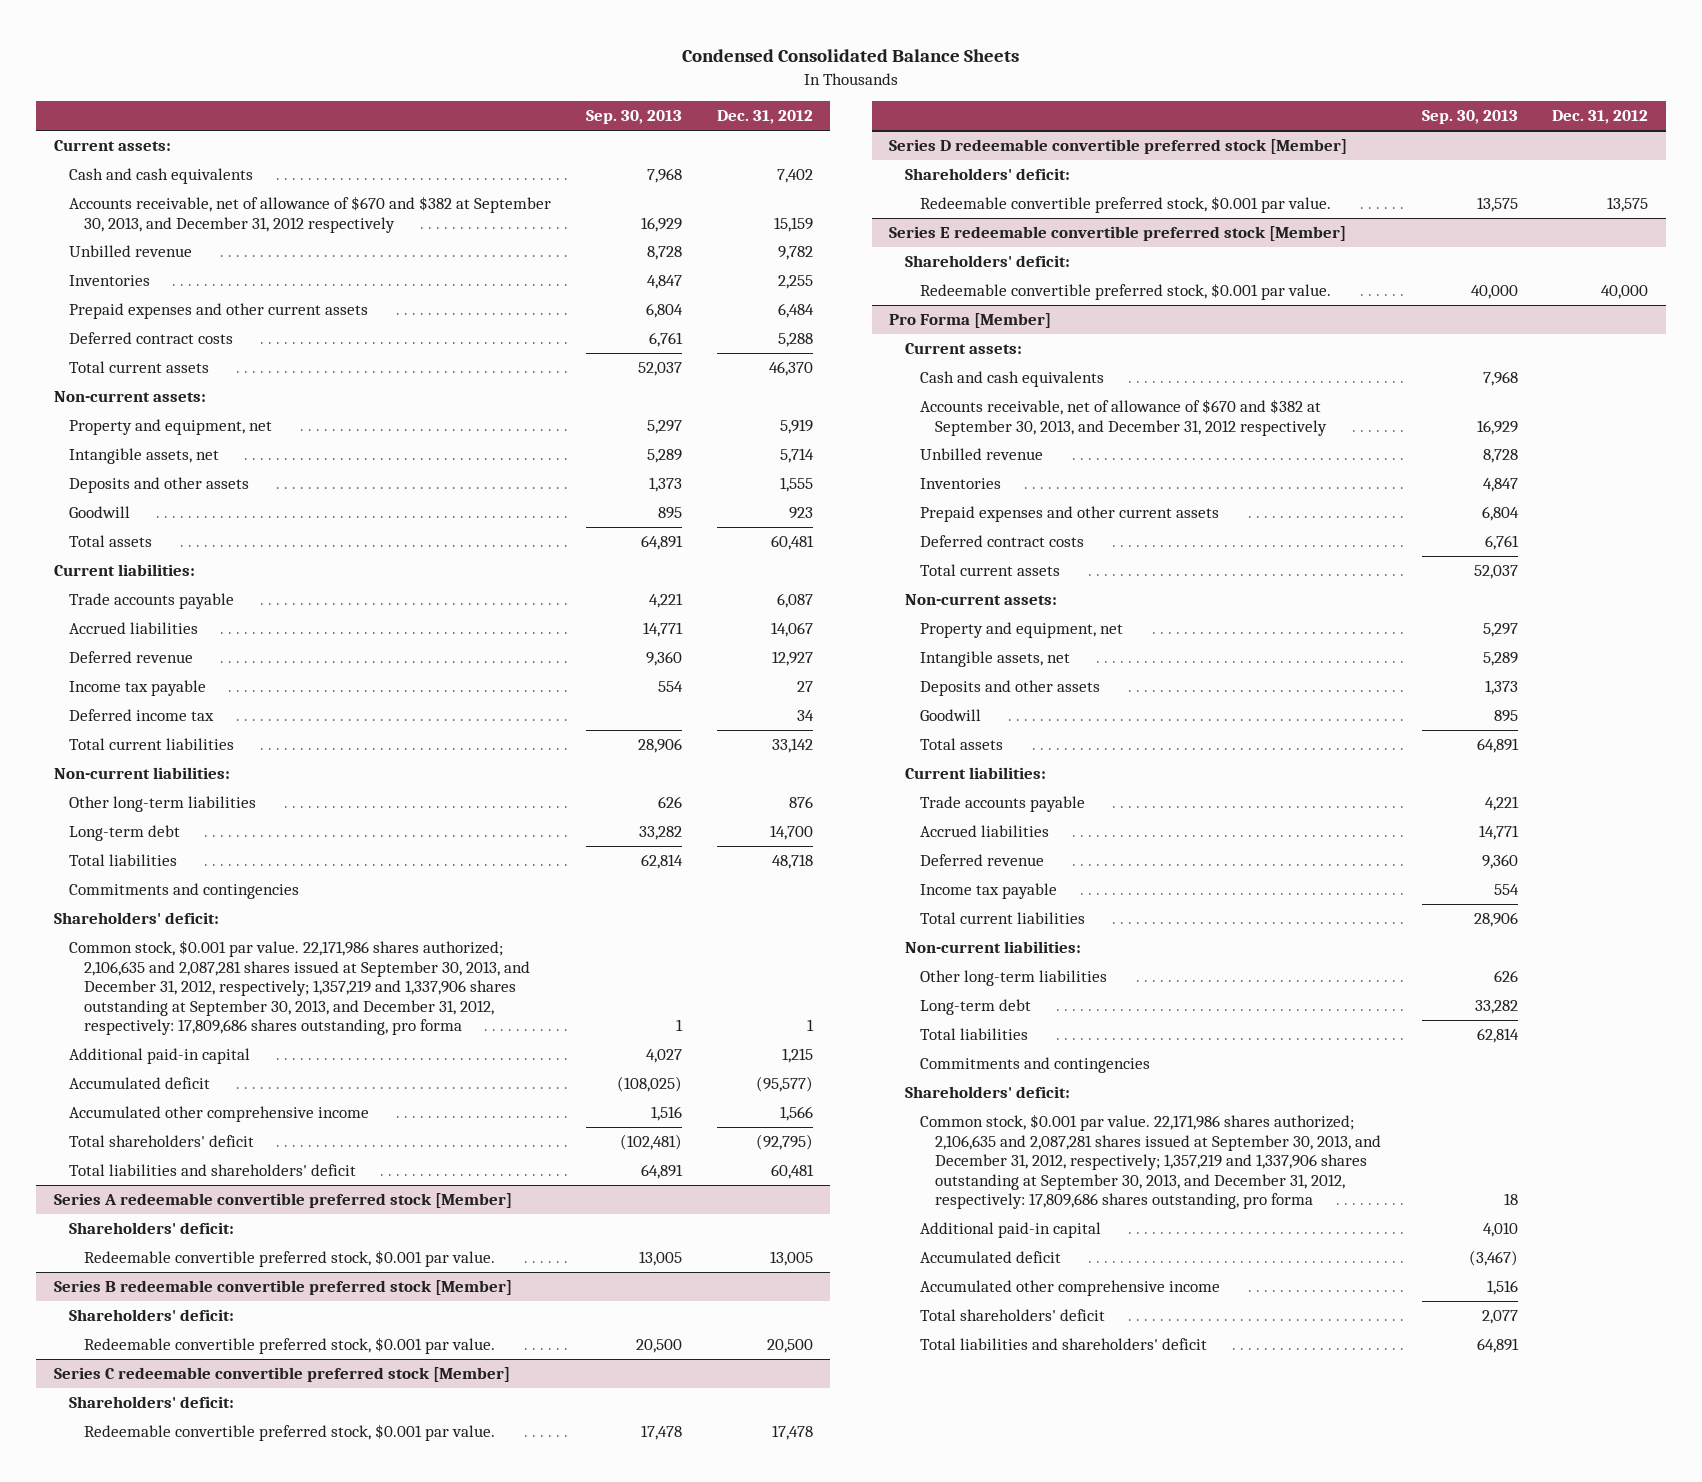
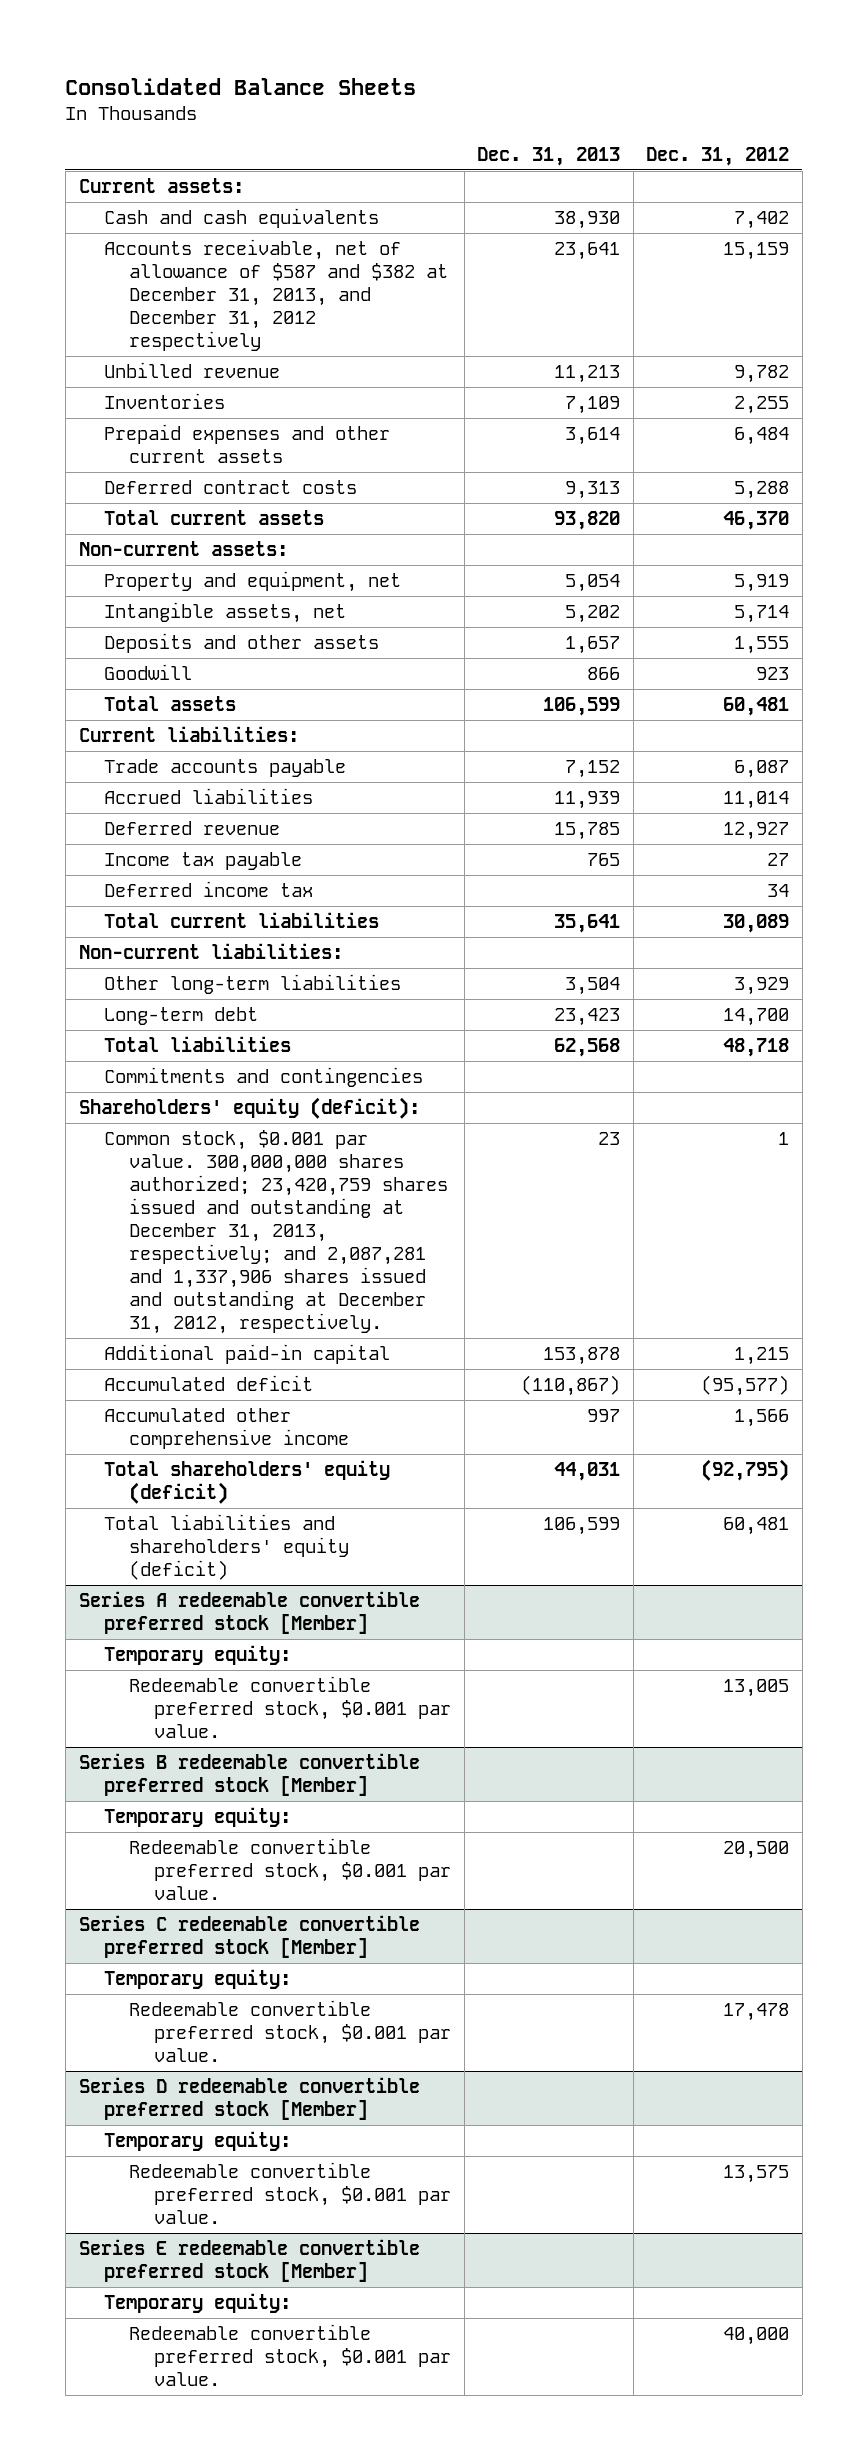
[681,49,1019,63] Condensed Consolidated Balance Sheets -> [65,77,417,95] Consolidated Balance Sheets
[585,110,682,125] Sep. 30, 2013 -> none
none -> [477,146,621,166] Dec. 31, 2013
[68,196,551,233] Accounts receivable, net of allowance of $670 and $382 at September 30, 2013, and December 31, 2012 respectively -> [103,238,448,352] Accounts receivable, net of allowance of $587 and $382 at December 31, 2013, and December 31, 2012 respectively
[770,622,813,638] 14,067 -> [723,790,790,809] 11,014
[771,738,813,754] 33,142 -> [723,913,790,933] 30,089
[788,796,813,809] 876 -> [734,976,790,995] 3,929
[53,912,219,925] Shareholders' deficit: -> [78,1096,420,1119] Shareholders' equity (deficit):
[68,940,531,1036] Common stock, $0.001 par value. 22,171,986 shares authorized; 2,106,635 and 2,087,281 shares issued at September 30, 2013, and December 31, 2012, respectively; 1,357,219 and 1,337,906 shares outstanding at September 30, 2013, and December 31, 2012, respectively: 17,809,686 shares outstanding, pro forma -> [103,1129,448,1335] Common stock, $0.001 par value. 300,000,000 shares authorized; 23,420,759 shares issued and outstanding at December 31, 2013, respectively; and 2,087,281 and 1,337,906 shares issued and outstanding at December 31, 2012, respectively.
[68,1135,254,1148] Total shareholders' deficit -> [103,1459,390,1505] Total shareholders' equity (deficit)
[68,1164,356,1177] Total liabilities and shareholders' deficit -> [103,1513,349,1581] Total liabilities and shareholders' equity (deficit)
[68,1222,234,1235] Shareholders' deficit: -> none
none -> [103,1644,291,1665] Temporary equity:
[68,1309,234,1322] Shareholders' deficit: -> none
none -> [103,1806,291,1827] Temporary equity:
[68,1396,234,1409] Shareholders' deficit: -> none
none -> [103,1968,291,1989] Temporary equity:
[904,168,1070,181] Shareholders' deficit: -> none
none -> [103,2130,291,2151] Temporary equity:
[904,255,1070,268] Shareholders' deficit: -> none
none -> [103,2292,291,2313] Temporary equity:
[889,313,1052,329] Pro Forma [Member] -> none
[904,343,1022,355] Current assets: -> none
[919,371,1104,388] Cash and cash equivalents -> none
[919,399,1328,436] Accounts receivable, net of allowance of $670 and $382 at September 30, 2013, and December 31, 2012 respectively -> none
[919,448,1043,461] Unbilled revenue -> none
[919,478,1001,490] Inventories -> none
[919,506,1219,523] Prepaid expenses and other current assets -> none
[919,535,1084,548] Deferred contract costs -> none
[919,564,1060,577] Total current assets -> none
[904,594,1057,606] Non-current assets: -> none
[919,622,1123,639] Property and equipment, net -> none
[919,651,1070,668] Intangible assets, net -> none
[919,680,1100,697] Deposits and other assets -> none
[919,709,981,722] Goodwill -> none
[919,738,1003,751] Total assets -> none
[904,767,1046,780] Current liabilities: -> none
[919,796,1085,813] Trade accounts payable -> none
[919,825,1049,838] Accrued liabilities -> none
[919,854,1044,867] Deferred revenue -> none
[919,883,1057,900] Income tax payable -> none
[919,912,1085,925] Total current liabilities -> none
[904,941,1081,954] Non-current liabilities: -> none
[919,970,1107,987] Other long-term liabilities -> none
[919,999,1031,1016] Long-term debt -> none
[919,1028,1028,1041] Total liabilities -> none
[919,1057,1150,1074] Commitments and contingencies -> none
[904,1086,1070,1099] Shareholders' deficit: -> none
[919,1114,1382,1210] Common stock, $0.001 par value. 22,171,986 shares authorized; 2,106,635 and 2,087,281 shares issued at September 30, 2013, and December 31, 2012, respectively; 1,357,219 and 1,337,906 shares outstanding at September 30, 2013, and December 31, 2012, respectively: 17,809,686 shares outstanding, pro forma -> none
[919,1222,1101,1239] Additional paid-in capital -> none
[919,1251,1061,1264] Accumulated deficit -> none
[919,1280,1220,1297] Accumulated other comprehensive income -> none
[919,1309,1105,1322] Total shareholders' deficit -> none
[919,1338,1207,1351] Total liabilities and shareholders' deficit -> none

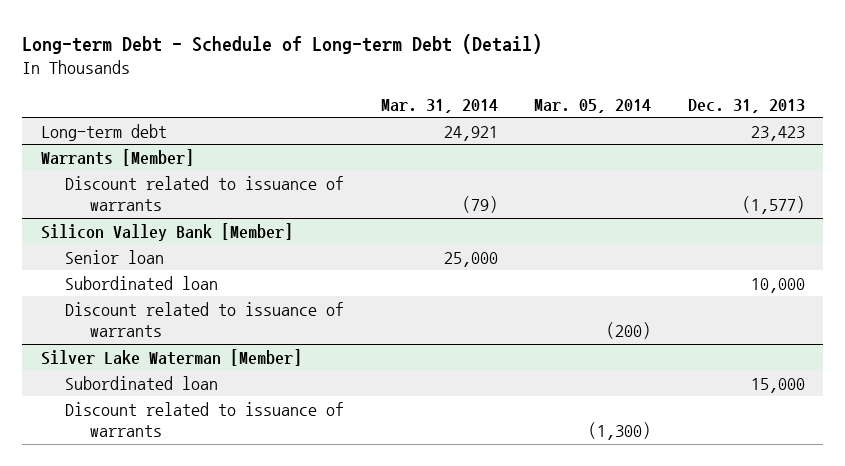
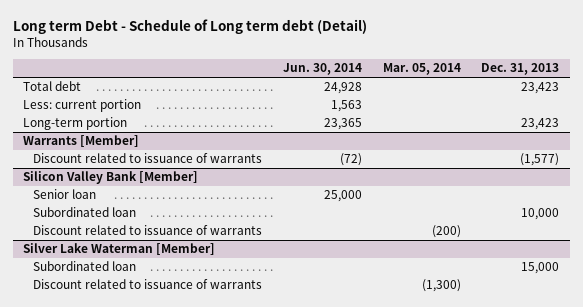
[22,33,543,54] Long-term Debt - Schedule of Long-term Debt (Detail) -> [12,19,367,35] Long term Debt - Schedule of Long term debt (Detail)
[380,98,498,113] Mar. 31, 2014 -> none
none -> [283,63,363,76] Jun. 30, 2014
none -> [23,81,82,92] Total debt
none -> [23,99,142,113] Less: current portion
[40,123,167,141] Long-term debt -> [23,117,128,131] Long-term portion

